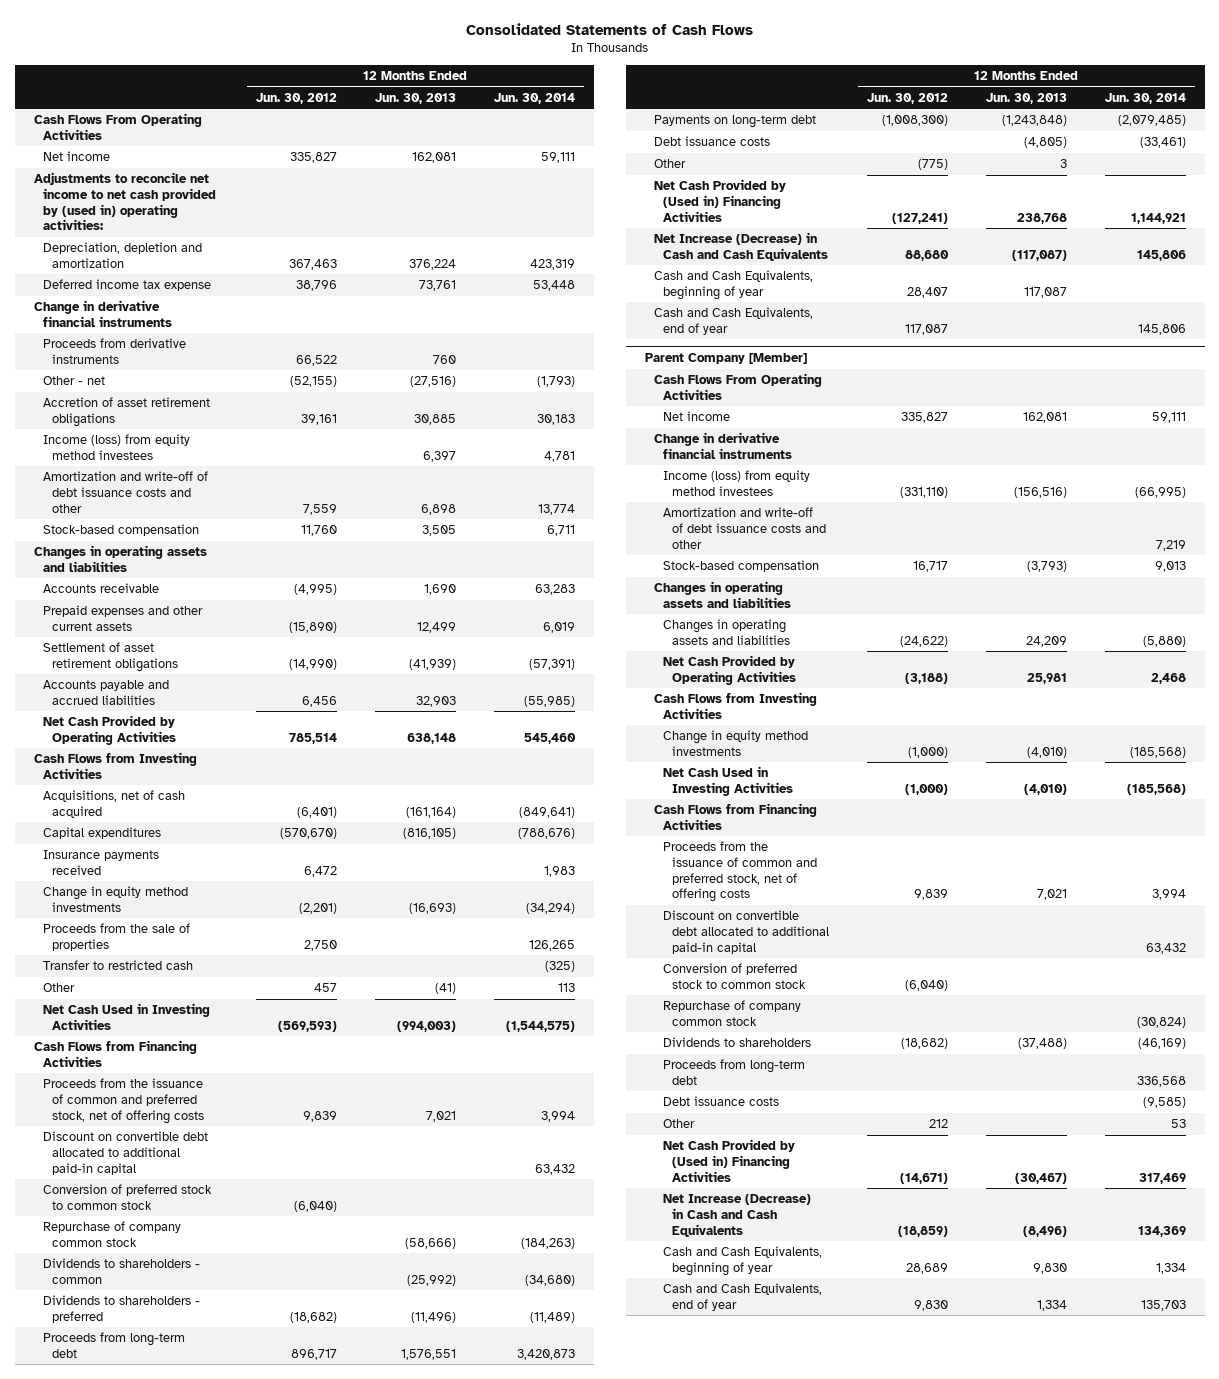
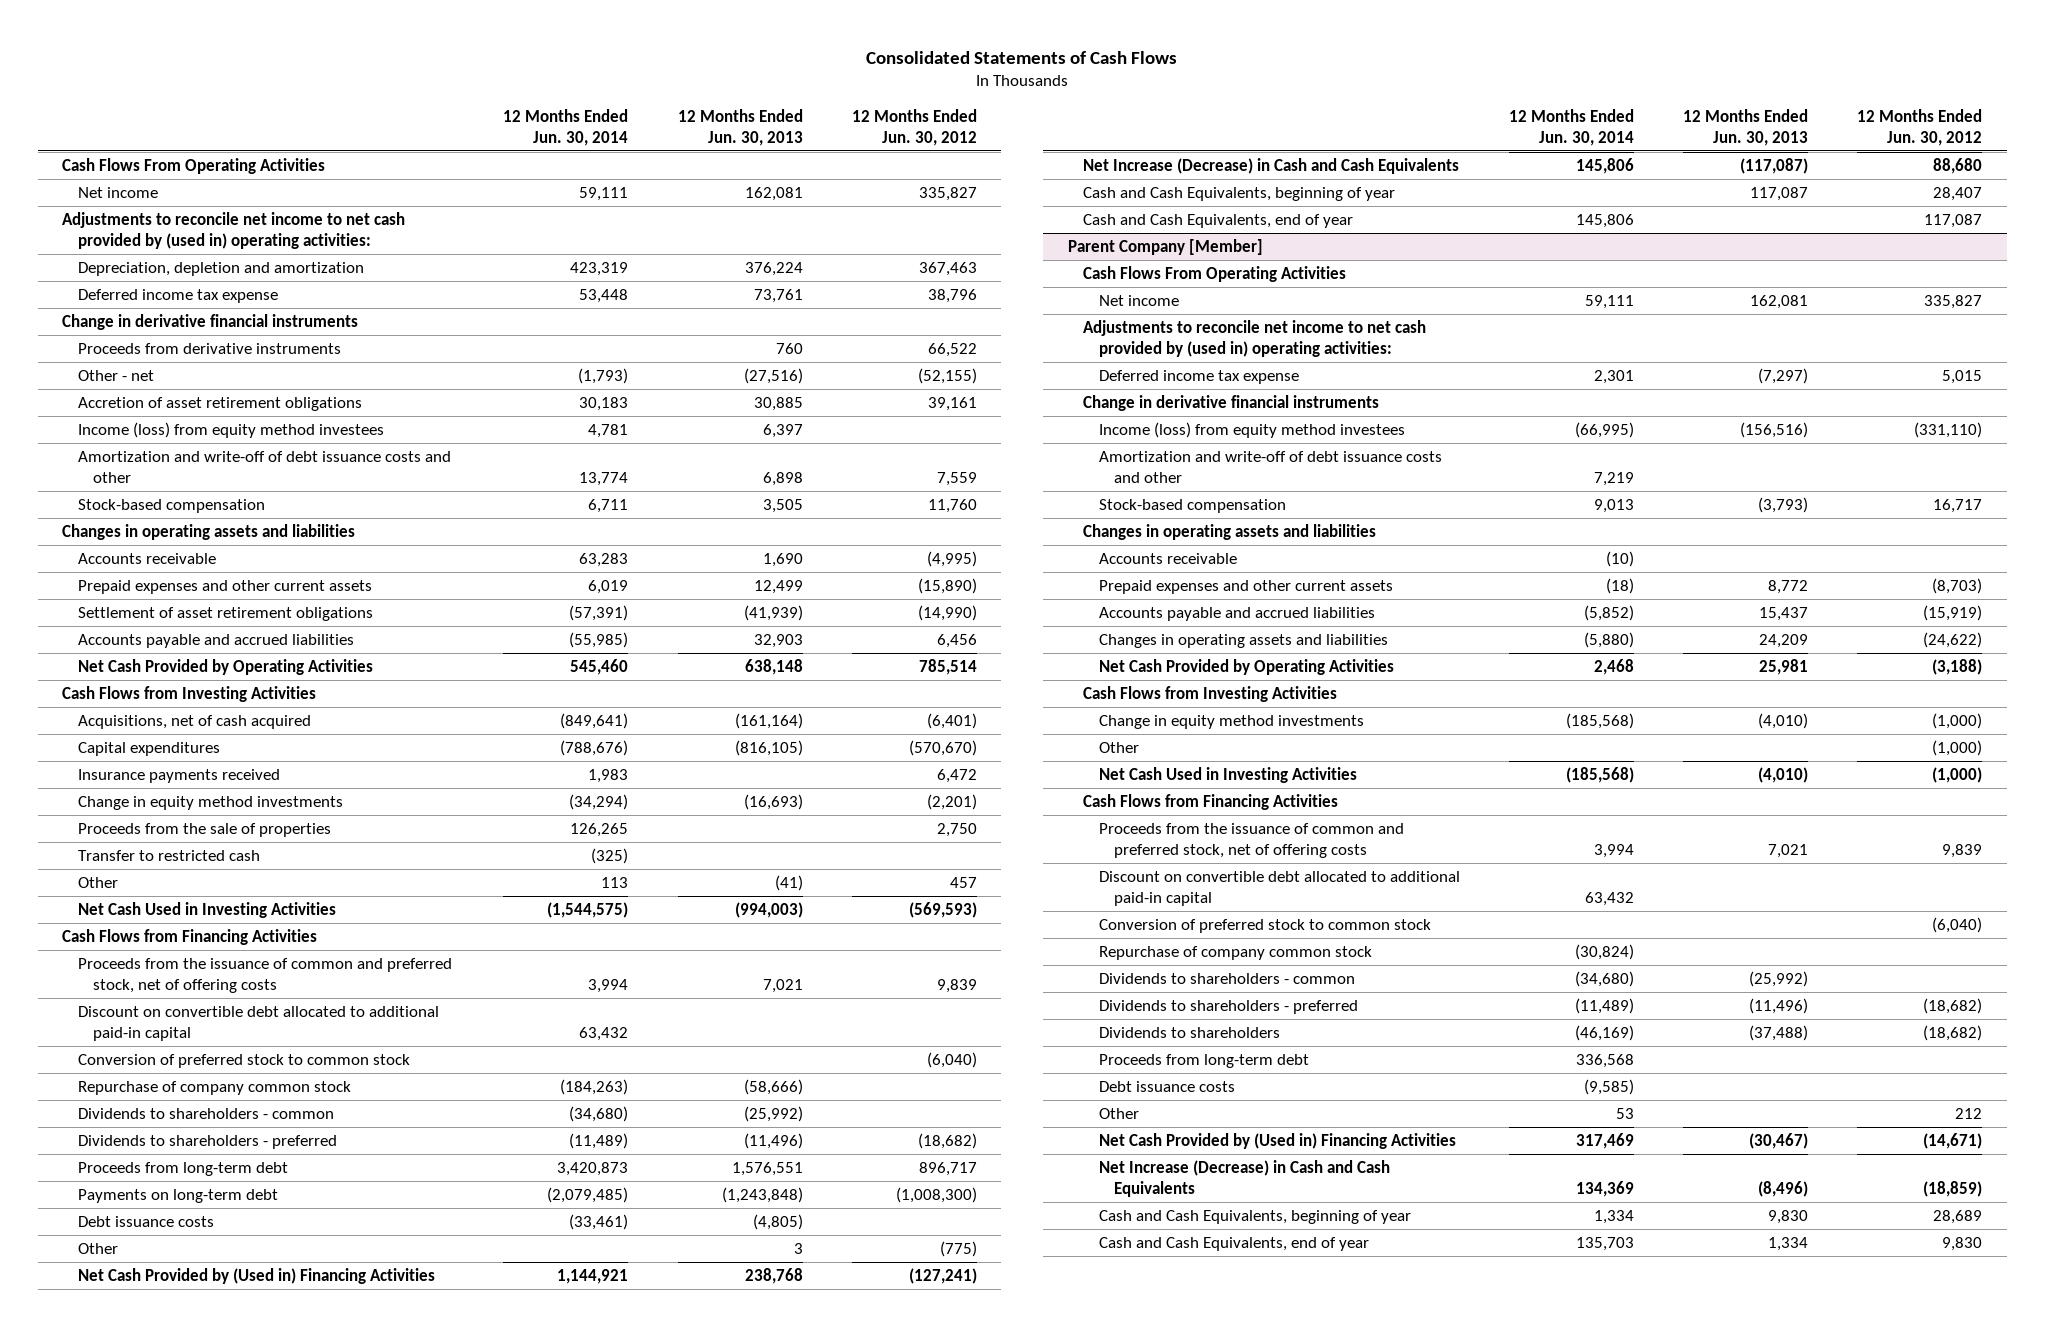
none -> [1083,319,1427,357] Adjustments to reconcile net income to net cash provided by (used in) operating activities:
none -> [1098,369,1299,384] Deferred income tax expense
none -> [1098,552,1237,564] Accounts receivable
none -> [1098,579,1393,594] Prepaid expenses and other current assets
none -> [1098,606,1375,621] Accounts payable and accrued liabilities
none -> [1098,741,1139,753] Other
none -> [1098,972,1355,984] Dividends to shareholders - common
none -> [1098,999,1358,1014] Dividends to shareholders - preferred

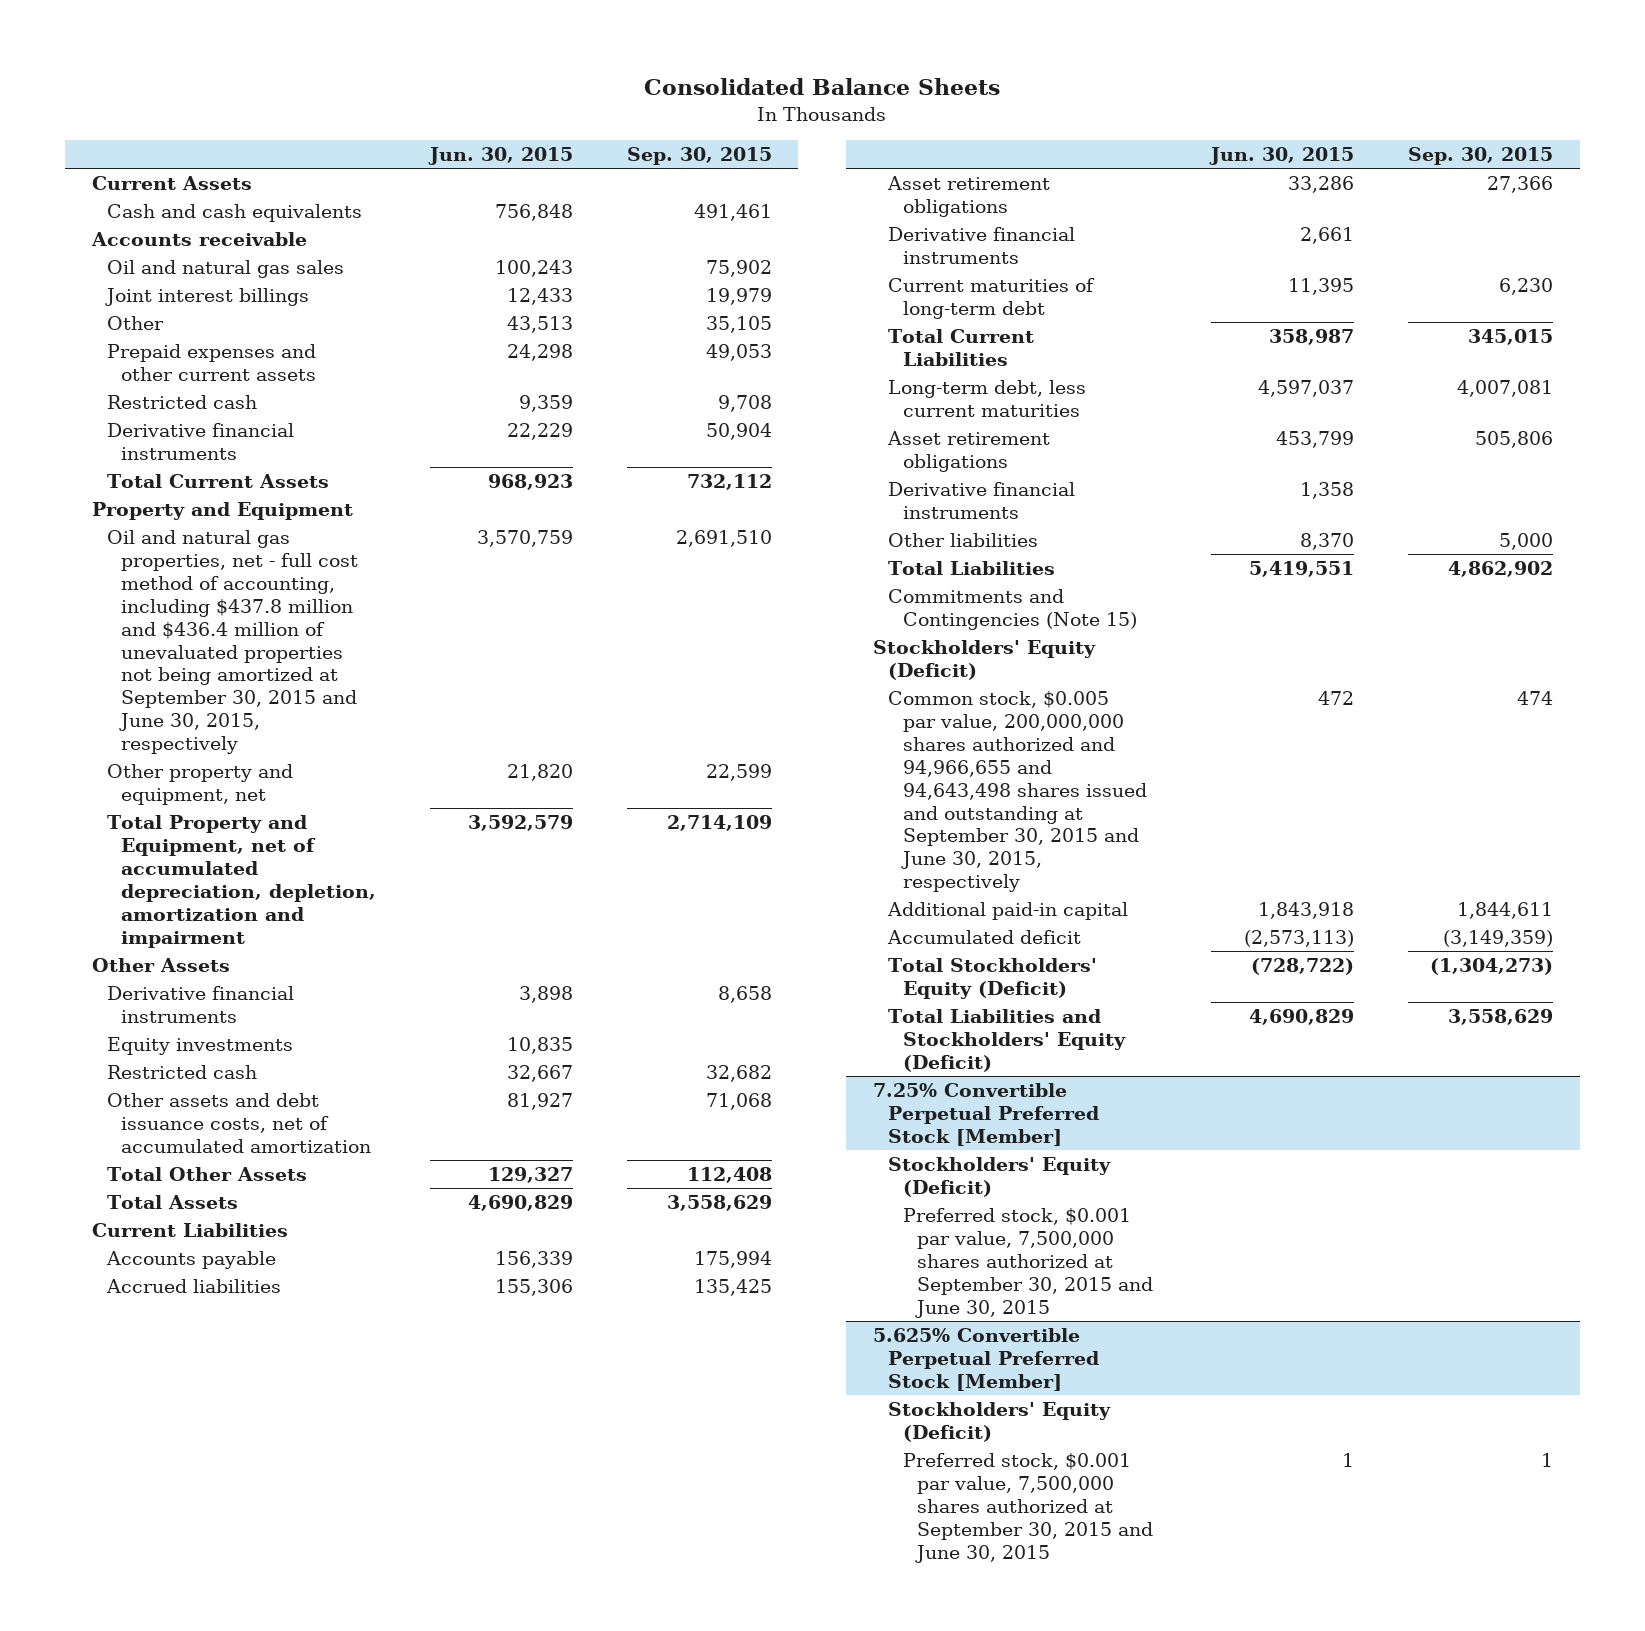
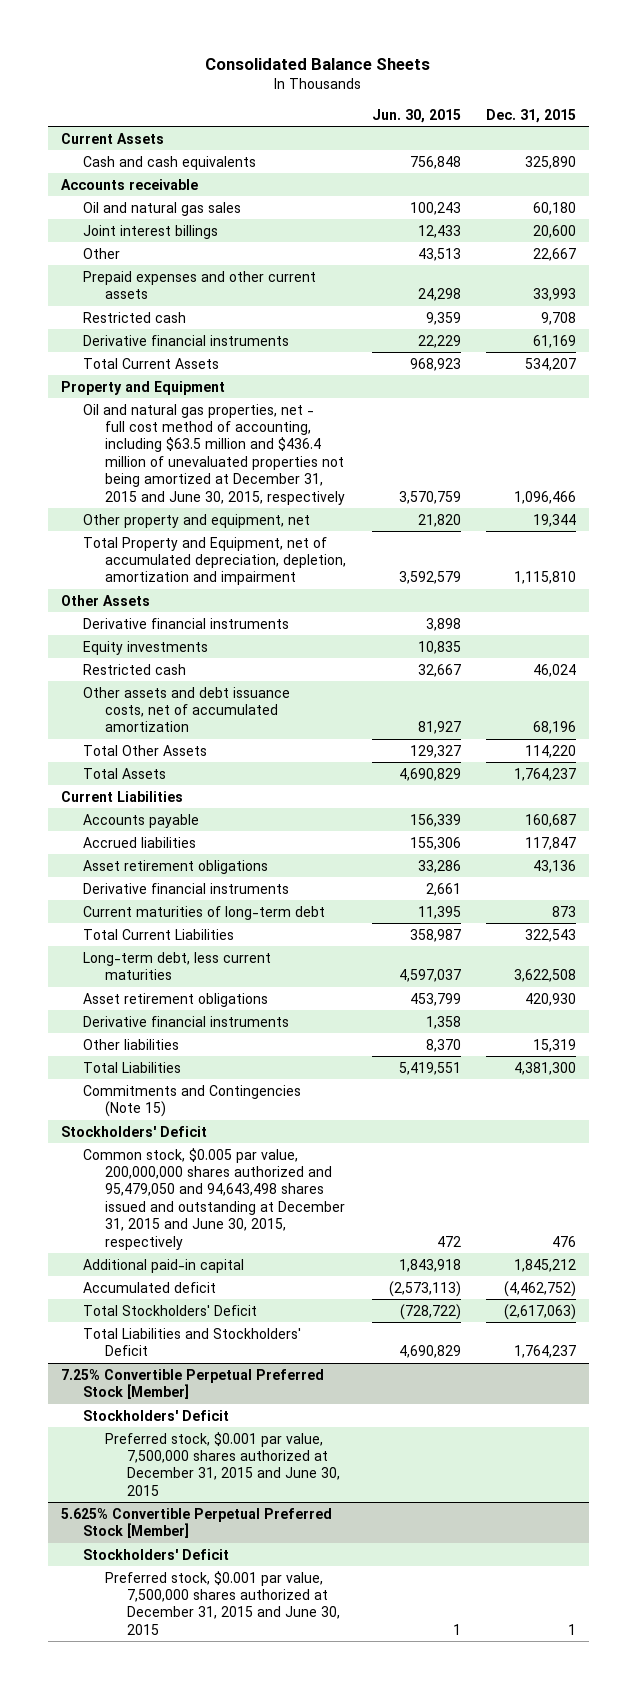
[626,147,772,166] Sep. 30, 2015 -> none
none -> [486,108,577,123] Dec. 31, 2015
[106,529,359,755] Oil and natural gas properties, net - full cost method of accounting, including $437.8 million and $436.4 million of unevaluated properties not being amortized at September 30, 2015 and June 30, 2015, respectively -> [82,403,346,505] Oil and natural gas properties, net - full cost method of accounting, including $63.5 million and $436.4 million of unevaluated properties not being amortized at December 31, 2015 and June 30, 2015, respectively
[873,639,1097,680] Stockholders' Equity (Deficit) -> [60,1125,207,1137] Stockholders' Deficit
[887,690,1147,893] Common stock, $0.005 par value, 200,000,000 shares authorized and 94,966,655 and 94,643,498 shares issued and outstanding at September 30, 2015 and June 30, 2015, respectively -> [82,1147,346,1250] Common stock, $0.005 par value, 200,000,000 shares authorized and 95,479,050 and 94,643,498 shares issued and outstanding at December 31, 2015 and June 30, 2015, respectively
[887,957,1097,999] Total Stockholders' Equity (Deficit) -> [82,1304,257,1316] Total Stockholders' Deficit
[887,1008,1126,1072] Total Liabilities and Stockholders' Equity (Deficit) -> [82,1327,301,1356] Total Liabilities and Stockholders' Deficit
[887,1156,1111,1197] Stockholders' Equity (Deficit) -> [82,1409,229,1421] Stockholders' Deficit
[902,1207,1154,1318] Preferred stock, $0.001 par value, 7,500,000 shares authorized at September 30, 2015 and June 30, 2015 -> [105,1431,341,1496] Preferred stock, $0.001 par value, 7,500,000 shares authorized at December 31, 2015 and June 30, 2015
[887,1401,1111,1442] Stockholders' Equity (Deficit) -> [82,1548,229,1560] Stockholders' Deficit
[902,1452,1154,1563] Preferred stock, $0.001 par value, 7,500,000 shares authorized at September 30, 2015 and June 30, 2015 -> [105,1570,341,1635] Preferred stock, $0.001 par value, 7,500,000 shares authorized at December 31, 2015 and June 30, 2015

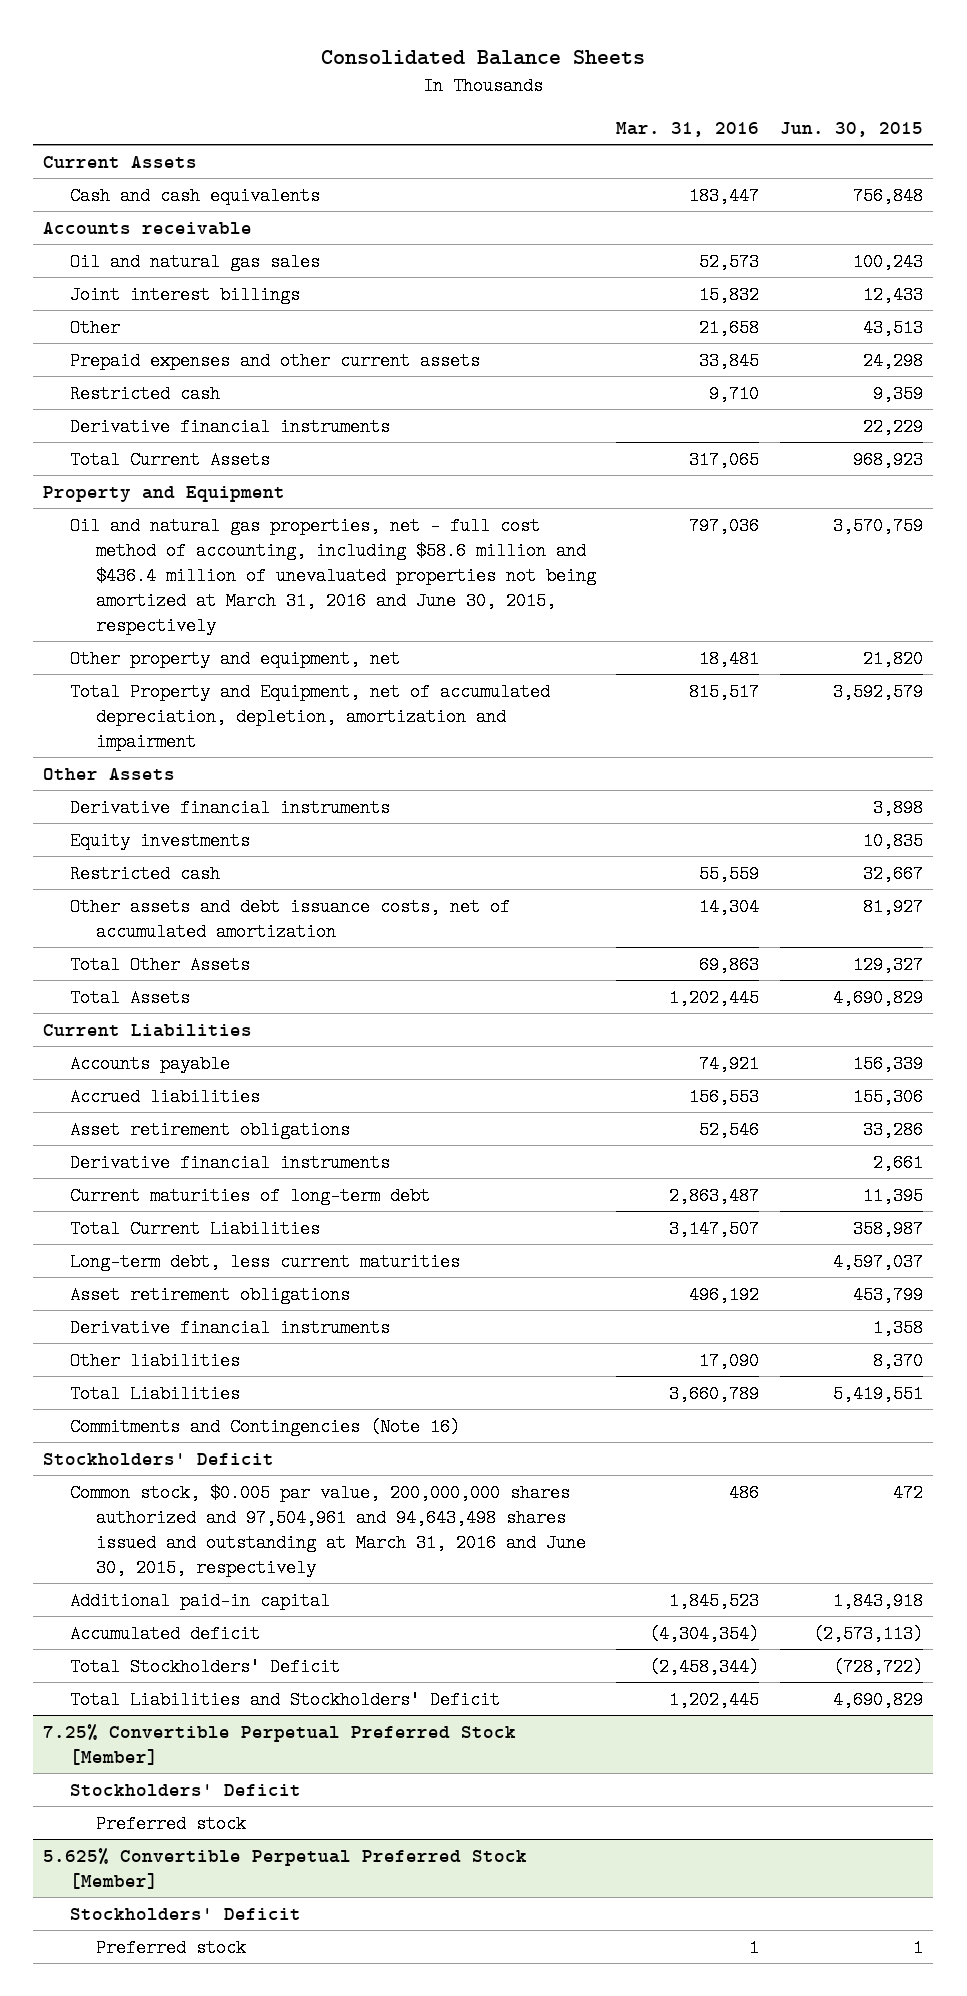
[486,108,577,123] Dec. 31, 2015 -> none
none -> [616,122,760,138] Mar. 31, 2016
[82,403,346,505] Oil and natural gas properties, net - full cost method of accounting, including $63.5 million and $436.4 million of unevaluated properties not being amortized at December 31, 2015 and June 30, 2015, respectively -> [69,516,596,635] Oil and natural gas properties, net - full cost method of accounting, including $58.6 million and $436.4 million of unevaluated properties not being amortized at March 31, 2016 and June 30, 2015, respectively
[82,1084,301,1117] Commitments and Contingencies (Note 15) -> [69,1417,460,1436] Commitments and Contingencies (Note 16)
[82,1147,346,1250] Common stock, $0.005 par value, 200,000,000 shares authorized and 95,479,050 and 94,643,498 shares issued and outstanding at December 31, 2015 and June 30, 2015, respectively -> [69,1483,586,1577] Common stock, $0.005 par value, 200,000,000 shares authorized and 97,504,961 and 94,643,498 shares issued and outstanding at March 31, 2016 and June 30, 2015, respectively
[105,1431,341,1496] Preferred stock, $0.001 par value, 7,500,000 shares authorized at December 31, 2015 and June 30, 2015 -> [95,1814,246,1833] Preferred stock
[105,1570,341,1635] Preferred stock, $0.001 par value, 7,500,000 shares authorized at December 31, 2015 and June 30, 2015 -> [95,1938,246,1957] Preferred stock

